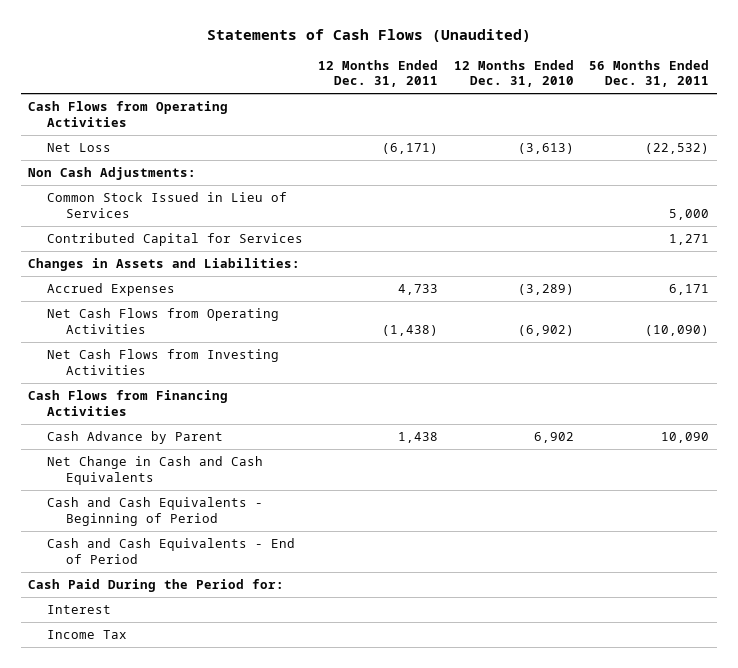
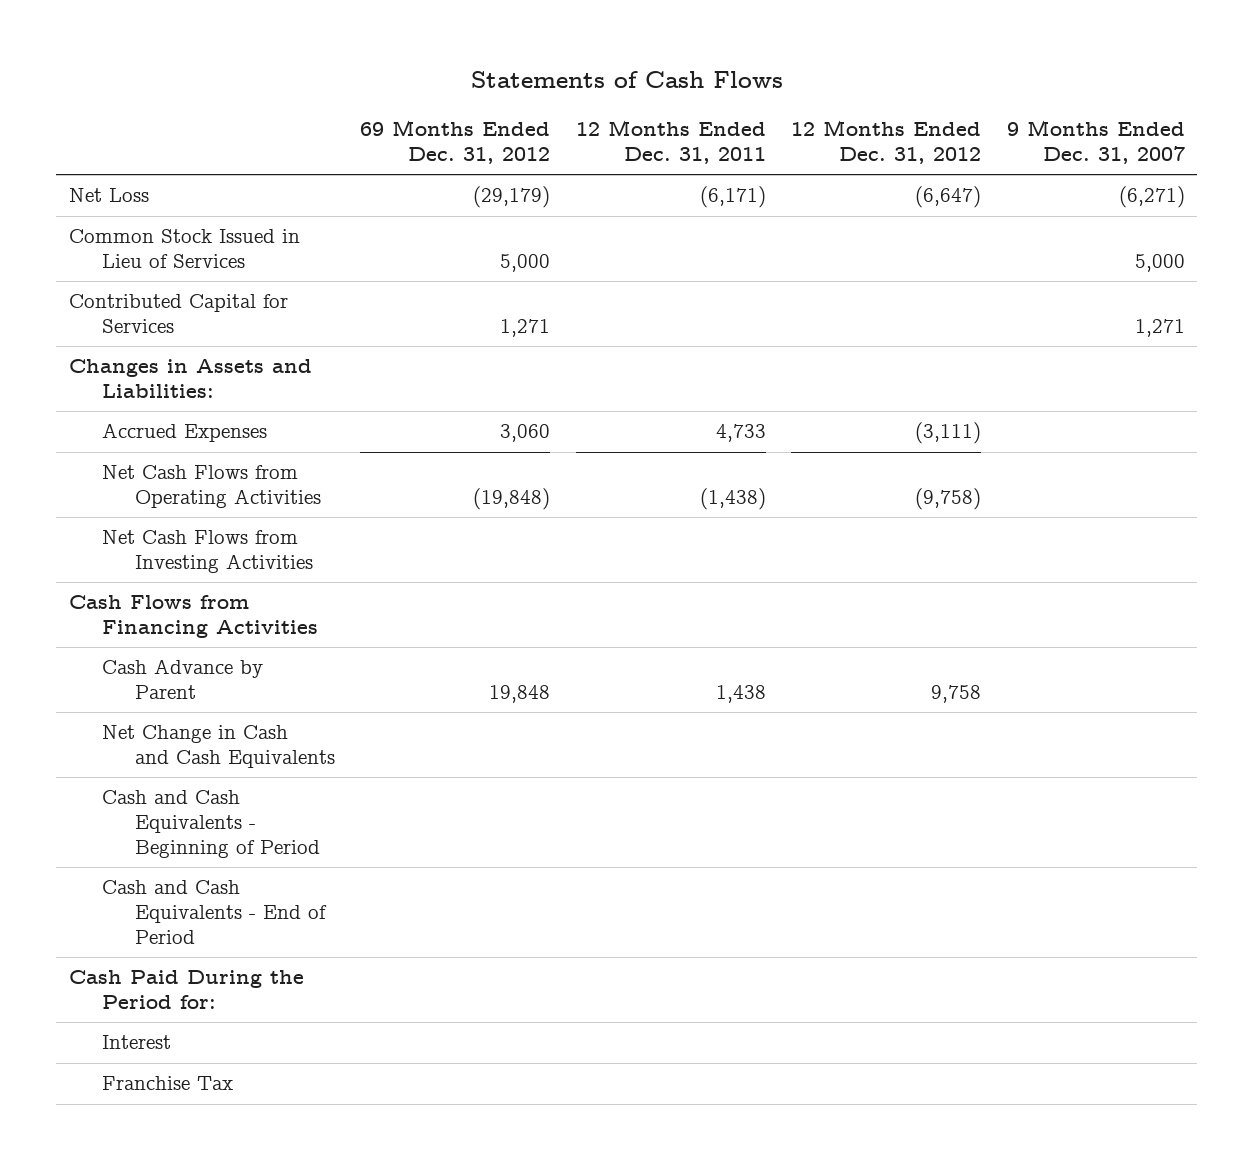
[206,29,531,43] Statements of Cash Flows (Unaudited) -> [470,71,783,89] Statements of Cash Flows
[453,59,574,88] 12 Months Ended Dec. 31, 2010 -> none
[589,59,710,88] 56 Months Ended Dec. 31, 2011 -> none
none -> [360,120,551,164] 69 Months Ended Dec. 31, 2012
none -> [791,120,982,164] 12 Months Ended Dec. 31, 2012
none -> [1006,120,1185,164] 9 Months Ended Dec. 31, 2007
[28,101,229,127] Cash Flows from Operating Activities -> none
[28,167,197,181] Non Cash Adjustments: -> none
[47,630,128,640] Income Tax -> [101,1076,233,1091] Franchise Tax

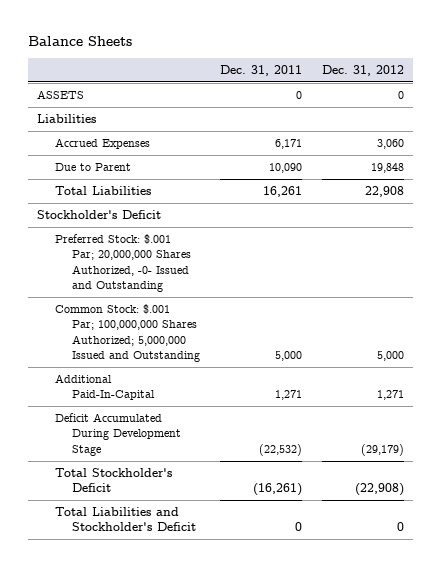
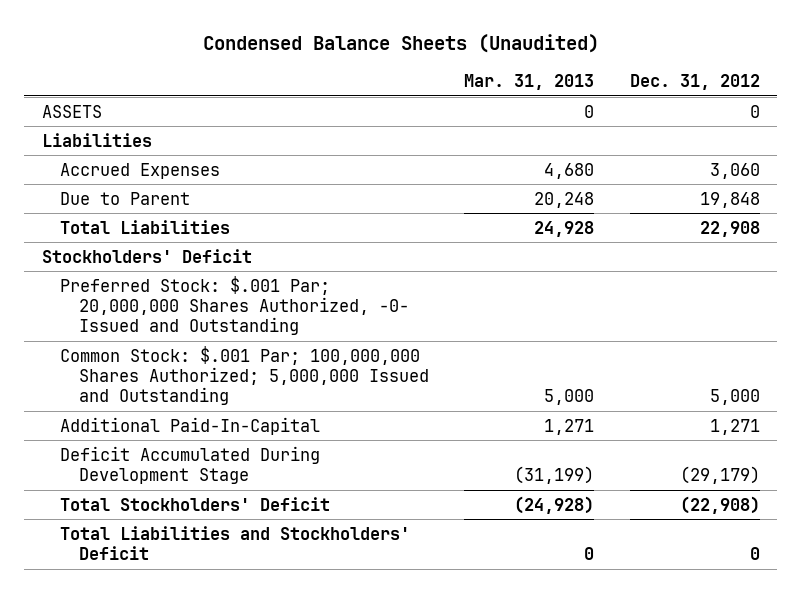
[27,35,132,46] Balance Sheets -> [202,33,599,53] Condensed Balance Sheets (Unaudited)
[219,64,302,76] Dec. 31, 2011 -> none
none -> [464,73,595,90] Mar. 31, 2013
[37,210,162,220] Stockholder's Deficit -> [41,248,252,263] Stockholders' Deficit
[54,468,172,493] Total Stockholder's Deficit -> [60,496,331,511] Total Stockholders' Deficit
[54,507,197,532] Total Liabilities and Stockholder's Deficit -> [60,525,411,560] Total Liabilities and Stockholders' Deficit

